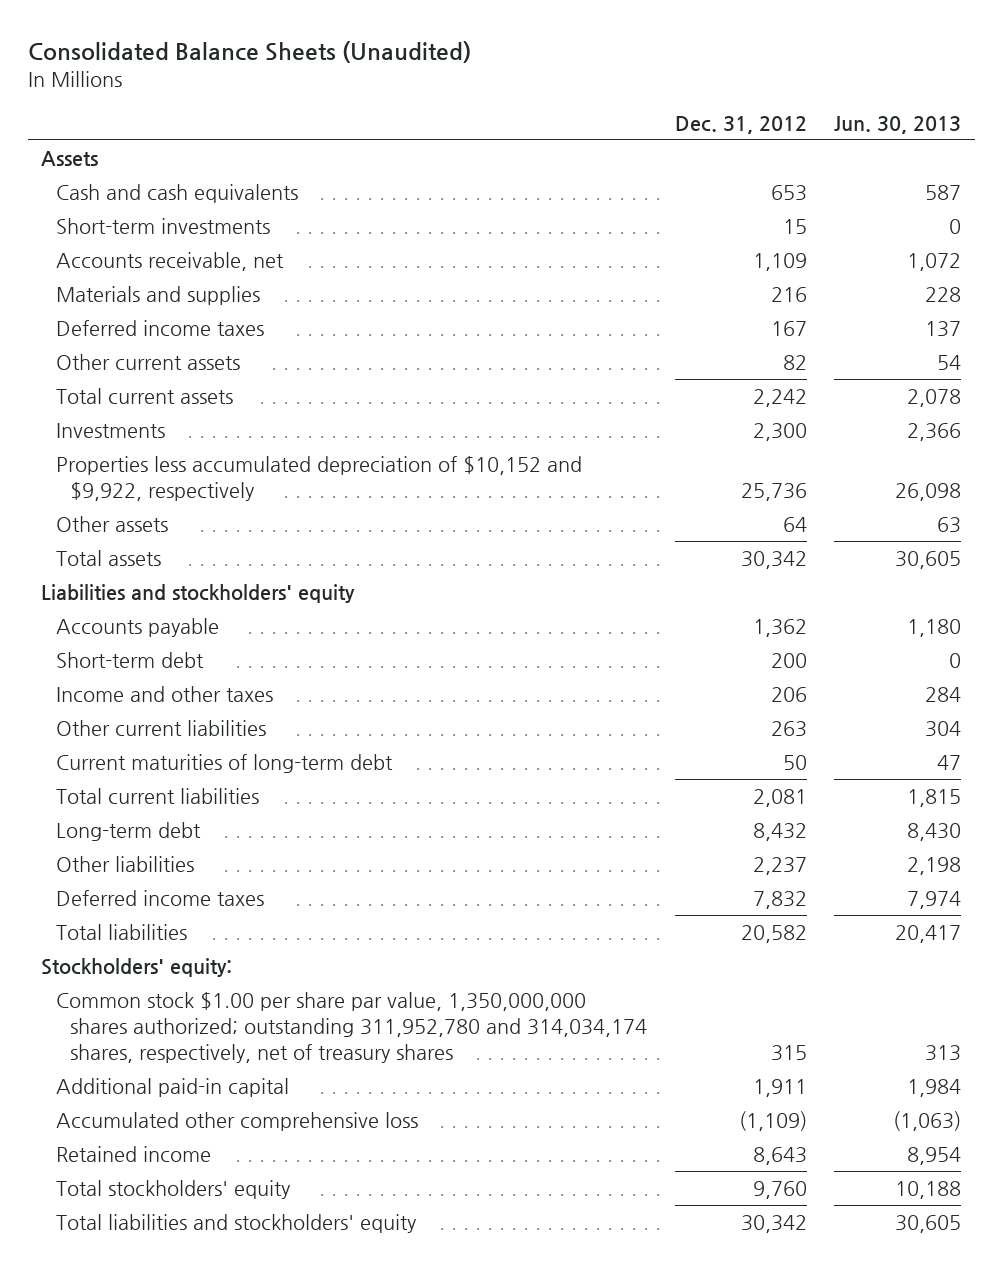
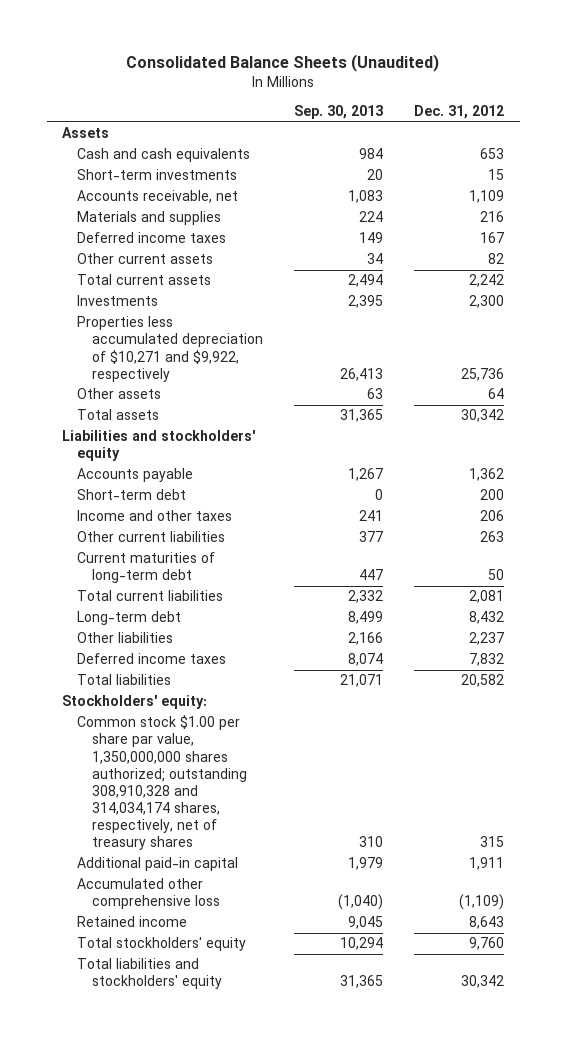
[834,115,962,134] Jun. 30, 2013 -> none
none -> [294,105,384,120] Sep. 30, 2013
[55,456,582,501] Properties less accumulated depreciation of $10,152 and $9,922, respectively -> [77,316,264,382] Properties less accumulated depreciation of $10,271 and $9,922, respectively
[55,992,648,1063] Common stock $1.00 per share par value, 1,350,000,000 shares authorized; outstanding 311,952,780 and 314,034,174 shares, respectively, net of treasury shares -> [77,715,248,851] Common stock $1.00 per share par value, 1,350,000,000 shares authorized; outstanding 308,910,328 and 314,034,174 shares, respectively, net of treasury shares

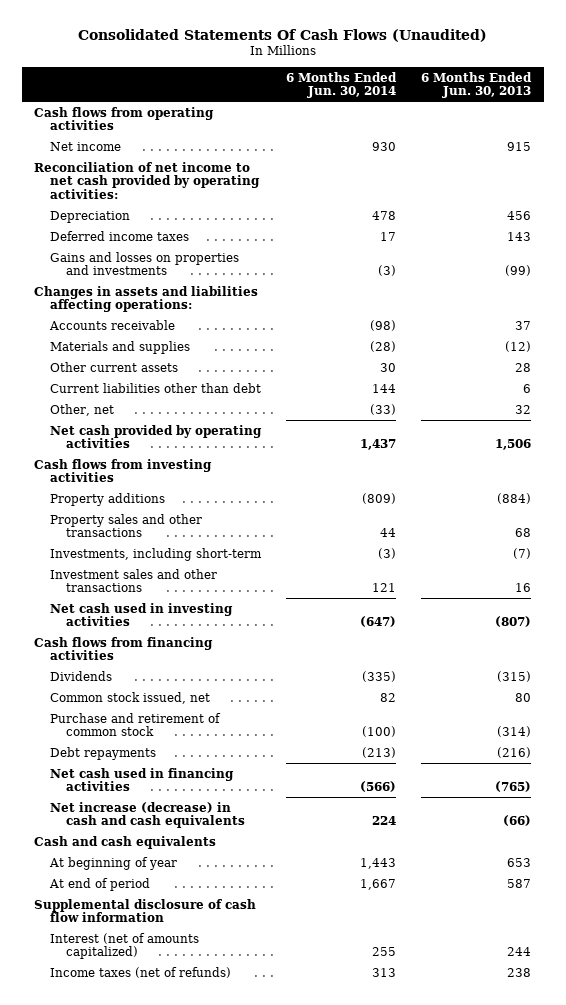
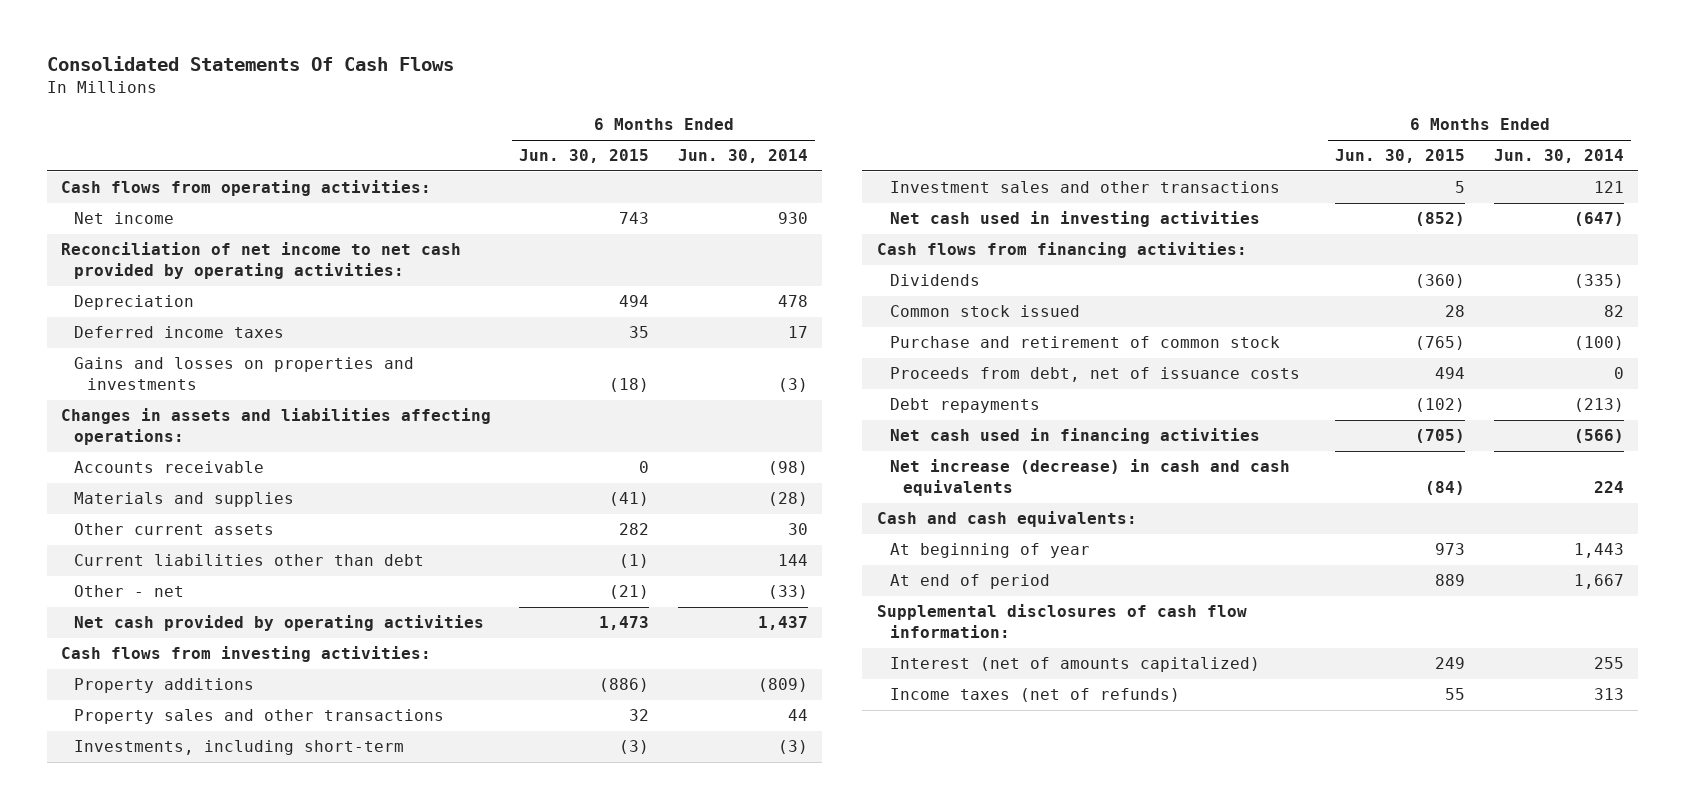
[77,28,487,42] Consolidated Statements Of Cash Flows (Unaudited) -> [46,56,454,72] Consolidated Statements Of Cash Flows
[421,71,533,99] 6 Months Ended Jun. 30, 2013 -> none
none -> [519,149,650,164] Jun. 30, 2015
[34,106,215,131] Cash flows from operating activities -> [60,180,431,197] Cash flows from operating activities:
[50,403,115,416] Other, net -> [73,585,184,598] Other - net
[34,458,213,483] Cash flows from investing activities -> [60,646,431,663] Cash flows from investing activities:
[34,636,214,661] Cash flows from financing activities -> [876,242,1247,259] Cash flows from financing activities:
[50,691,211,704] Common stock issued, net -> [889,305,1080,318] Common stock issued
none -> [889,367,1300,383] Proceeds from debt, net of issuance costs
[34,835,217,849] Cash and cash equivalents -> [876,511,1137,528] Cash and cash equivalents:
[34,898,257,923] Supplemental disclosure of cash flow information -> [876,604,1247,639] Supplemental disclosures of cash flow information:

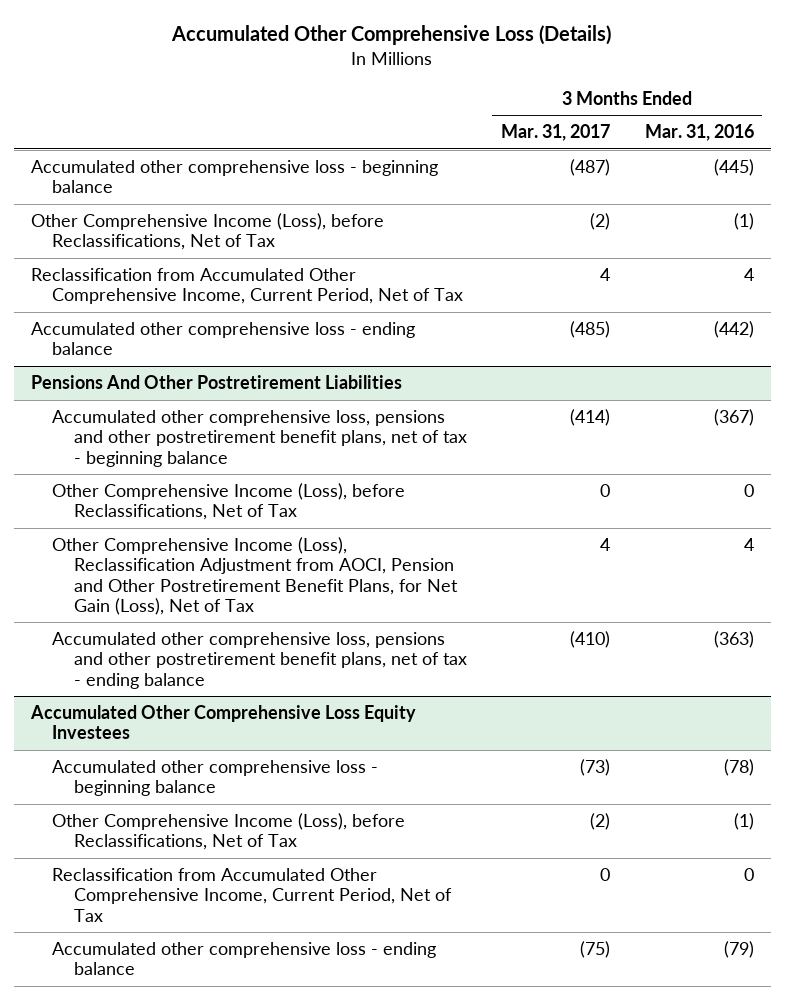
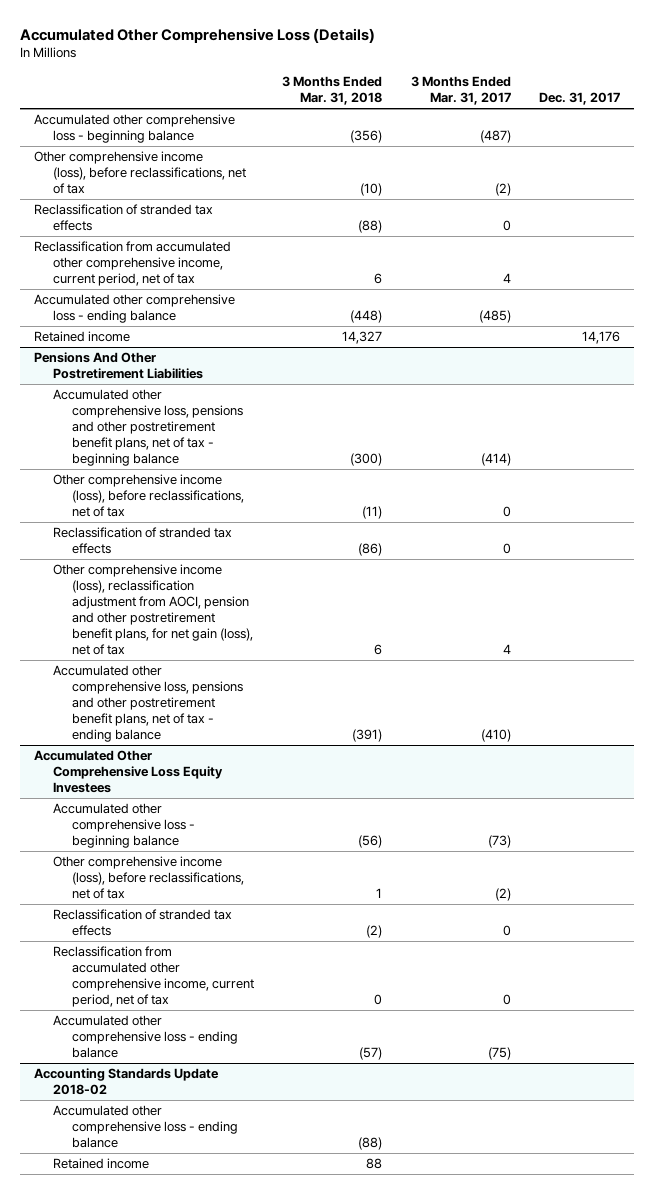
[644,124,754,142] Mar. 31, 2016 -> none
none -> [282,75,383,105] 3 Months Ended Mar. 31, 2018
none -> [538,91,620,105] Dec. 31, 2017
[31,213,385,251] Other Comprehensive Income (Loss), before Reclassifications, Net of Tax -> [33,151,246,195] Other comprehensive income (loss), before reclassifications, net of tax
none -> [33,204,213,232] Reclassification of stranded tax effects
[31,268,464,305] Reclassification from Accumulated Other Comprehensive Income, Current Period, Net of Tax -> [33,241,231,287] Reclassification from accumulated other comprehensive income, current period, net of tax
none -> [33,331,130,343] Retained income
[52,483,406,521] Other Comprehensive Income (Loss), before Reclassifications, Net of Tax -> [52,474,244,518] Other comprehensive income (loss), before reclassifications, net of tax
none -> [52,527,232,555] Reclassification of stranded tax effects
[52,537,458,615] Other Comprehensive Income (Loss), Reclassification Adjustment from AOCI, Pension and Other Postretirement Benefit Plans, for Net Gain (Loss), Net of Tax -> [52,564,253,656] Other comprehensive income (loss), reclassification adjustment from AOCI, pension and other postretirement benefit plans, for net gain (loss), net of tax
[52,813,406,851] Other Comprehensive Income (Loss), before Reclassifications, Net of Tax -> [52,856,244,900] Other comprehensive income (loss), before reclassifications, net of tax
none -> [52,909,232,937] Reclassification of stranded tax effects
[52,868,452,922] Reclassification from Accumulated Other Comprehensive Income, Current Period, Net of Tax -> [52,946,254,1008] Reclassification from accumulated other comprehensive income, current period, net of tax
none -> [33,1068,219,1096] Accounting Standards Update 2018-02
none -> [52,1105,238,1149] Accumulated other comprehensive loss - ending balance
none -> [52,1158,149,1170] Retained income

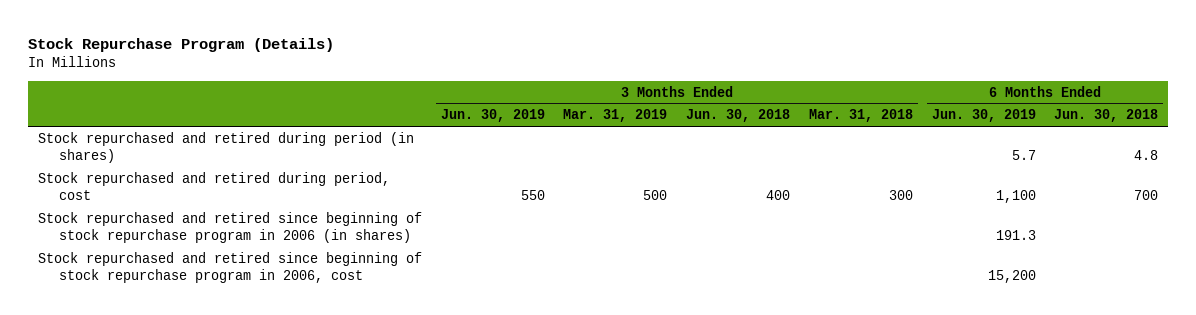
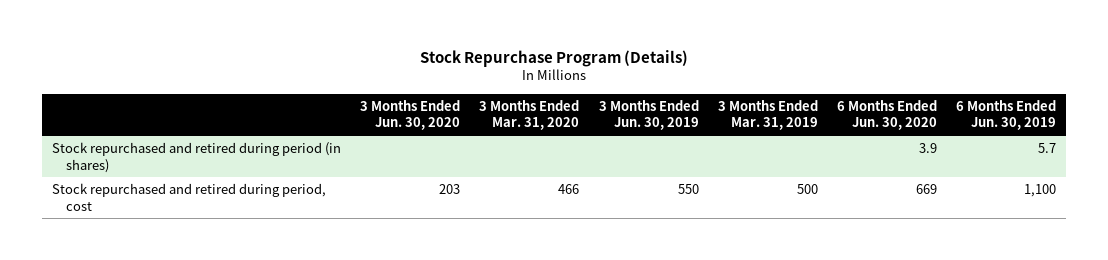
[686,109,791,123] Jun. 30, 2018 -> none
[808,109,913,123] Mar. 31, 2018 -> none
[1054,109,1159,123] Jun. 30, 2018 -> none
none -> [359,99,460,131] 3 Months Ended Jun. 30, 2020
none -> [479,99,580,131] 3 Months Ended Mar. 31, 2020
none -> [837,99,938,131] 6 Months Ended Jun. 30, 2020
[37,211,422,244] Stock repurchased and retired since beginning of stock repurchase program in 2006 (in shares) -> none
[37,251,422,284] Stock repurchased and retired since beginning of stock repurchase program in 2006, cost -> none

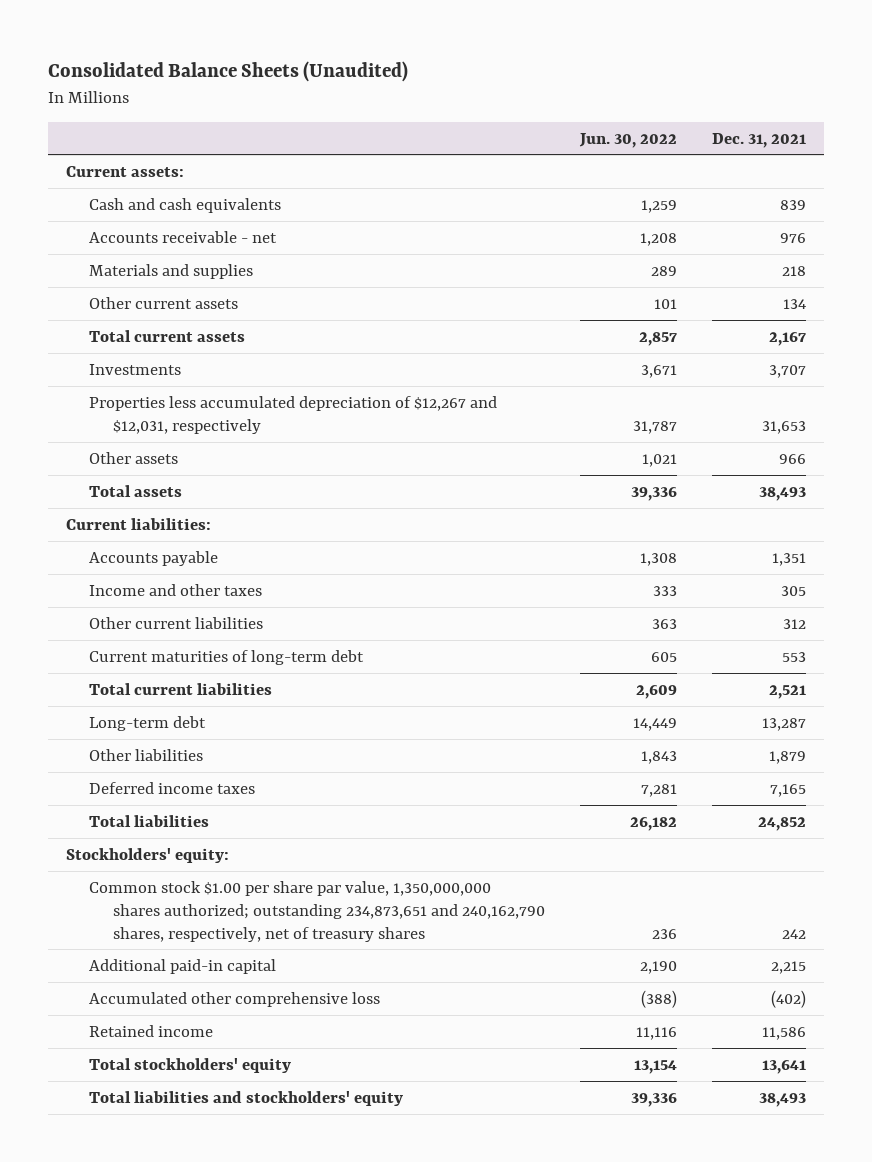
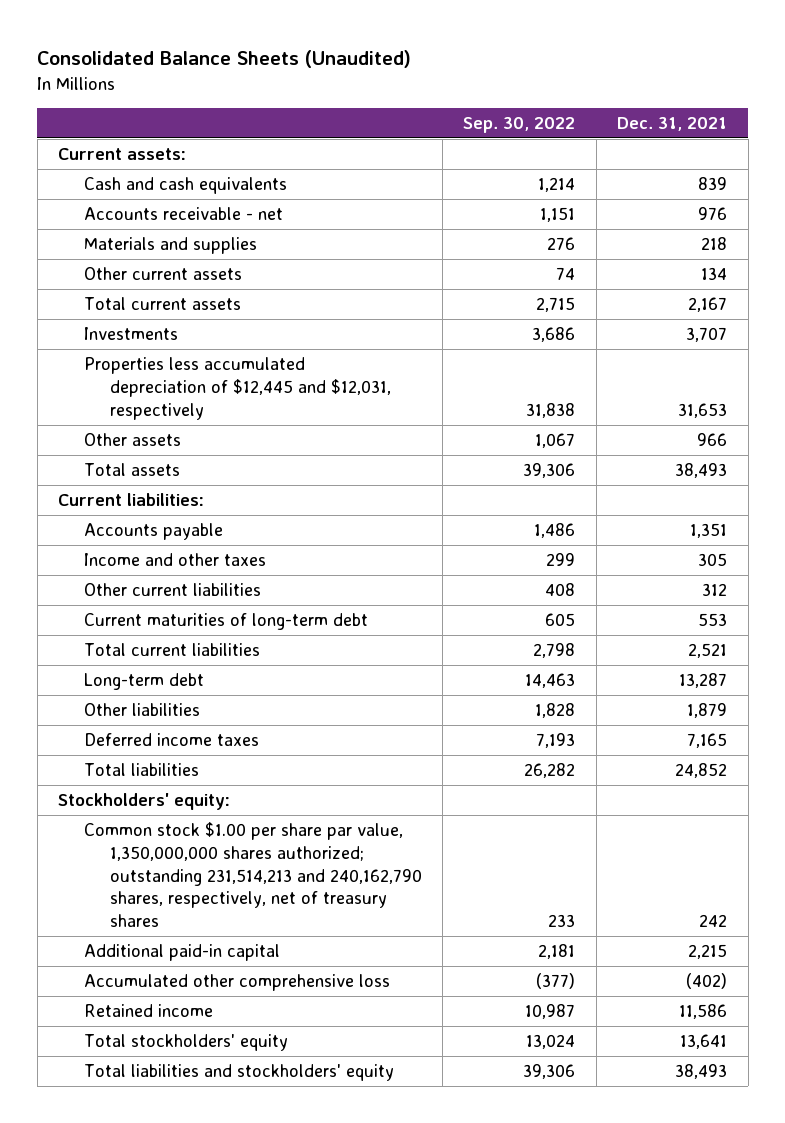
[579,132,678,148] Jun. 30, 2022 -> none
none -> [463,116,576,133] Sep. 30, 2022
[89,395,498,434] Properties less accumulated depreciation of $12,267 and $12,031, respectively -> [83,357,391,420] Properties less accumulated depreciation of $12,445 and $12,031, respectively
[89,880,545,942] Common stock $1.00 per share par value, 1,350,000,000 shares authorized; outstanding 234,873,651 and 240,162,790 shares, respectively, net of treasury shares -> [83,822,422,928] Common stock $1.00 per share par value, 1,350,000,000 shares authorized; outstanding 231,514,213 and 240,162,790 shares, respectively, net of treasury shares

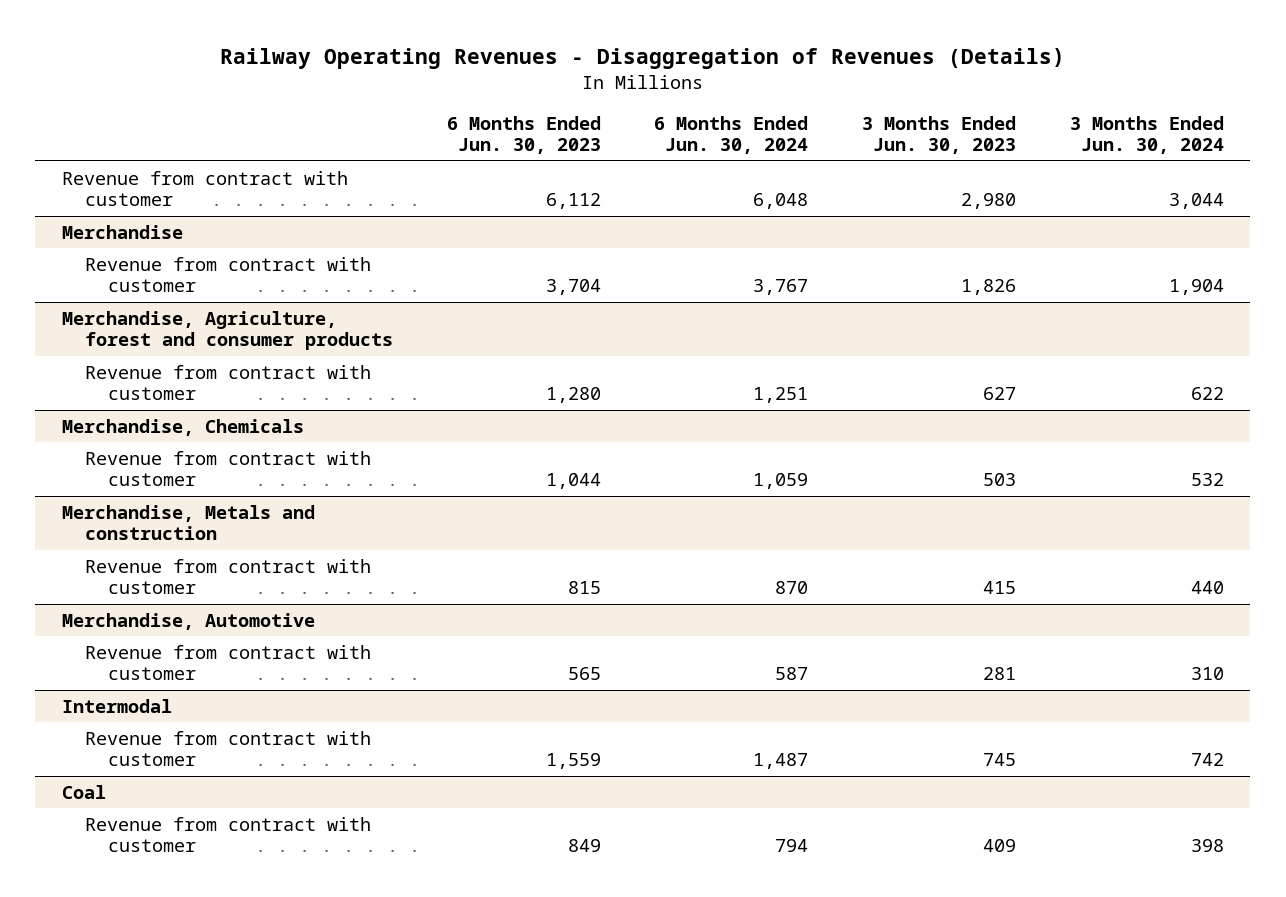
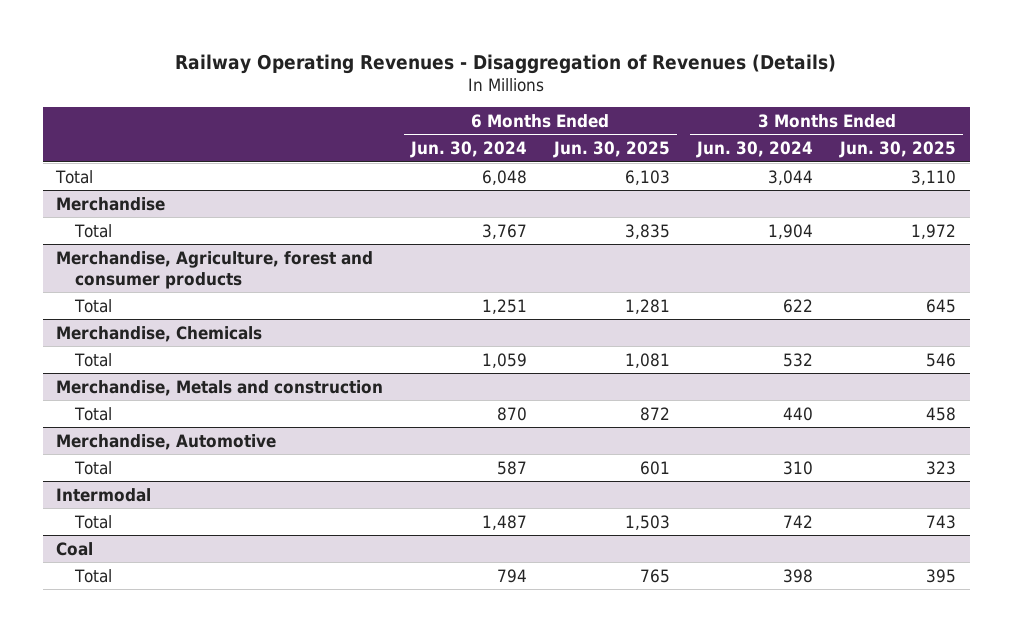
[446,115,601,155] 6 Months Ended Jun. 30, 2023 -> none
[861,115,1016,155] 3 Months Ended Jun. 30, 2023 -> none
none -> [552,141,670,159] Jun. 30, 2025
none -> [839,141,957,159] Jun. 30, 2025
[62,170,349,207] Revenue from contract with customer -> [55,169,94,184] Total
[85,256,372,293] Revenue from contract with customer -> [74,223,113,238] Total
[85,364,372,401] Revenue from contract with customer -> [74,298,113,313] Total
[85,450,372,487] Revenue from contract with customer -> [74,352,113,367] Total
[85,558,372,595] Revenue from contract with customer -> [74,406,113,421] Total
[85,644,372,681] Revenue from contract with customer -> [74,460,113,475] Total
[85,730,372,767] Revenue from contract with customer -> [74,514,113,529] Total
[85,816,372,853] Revenue from contract with customer -> [74,568,113,583] Total

